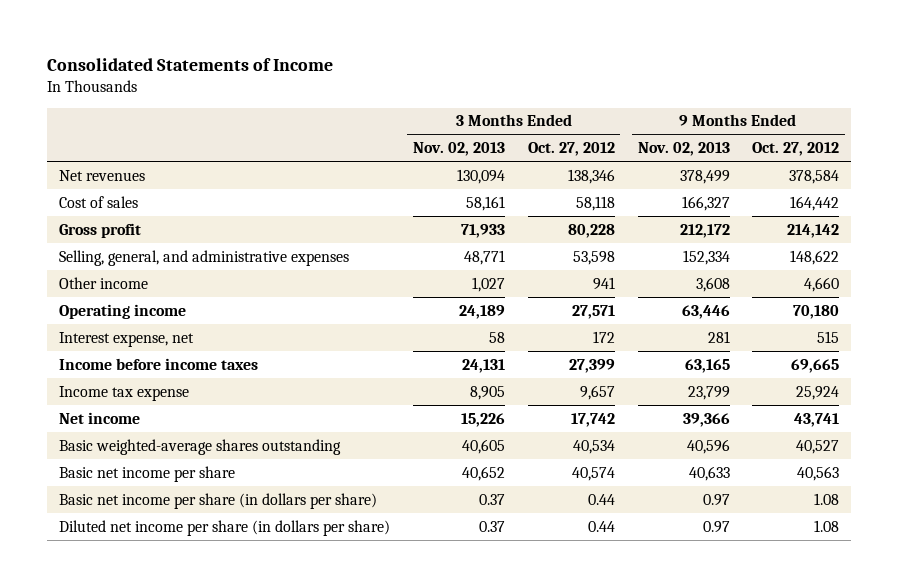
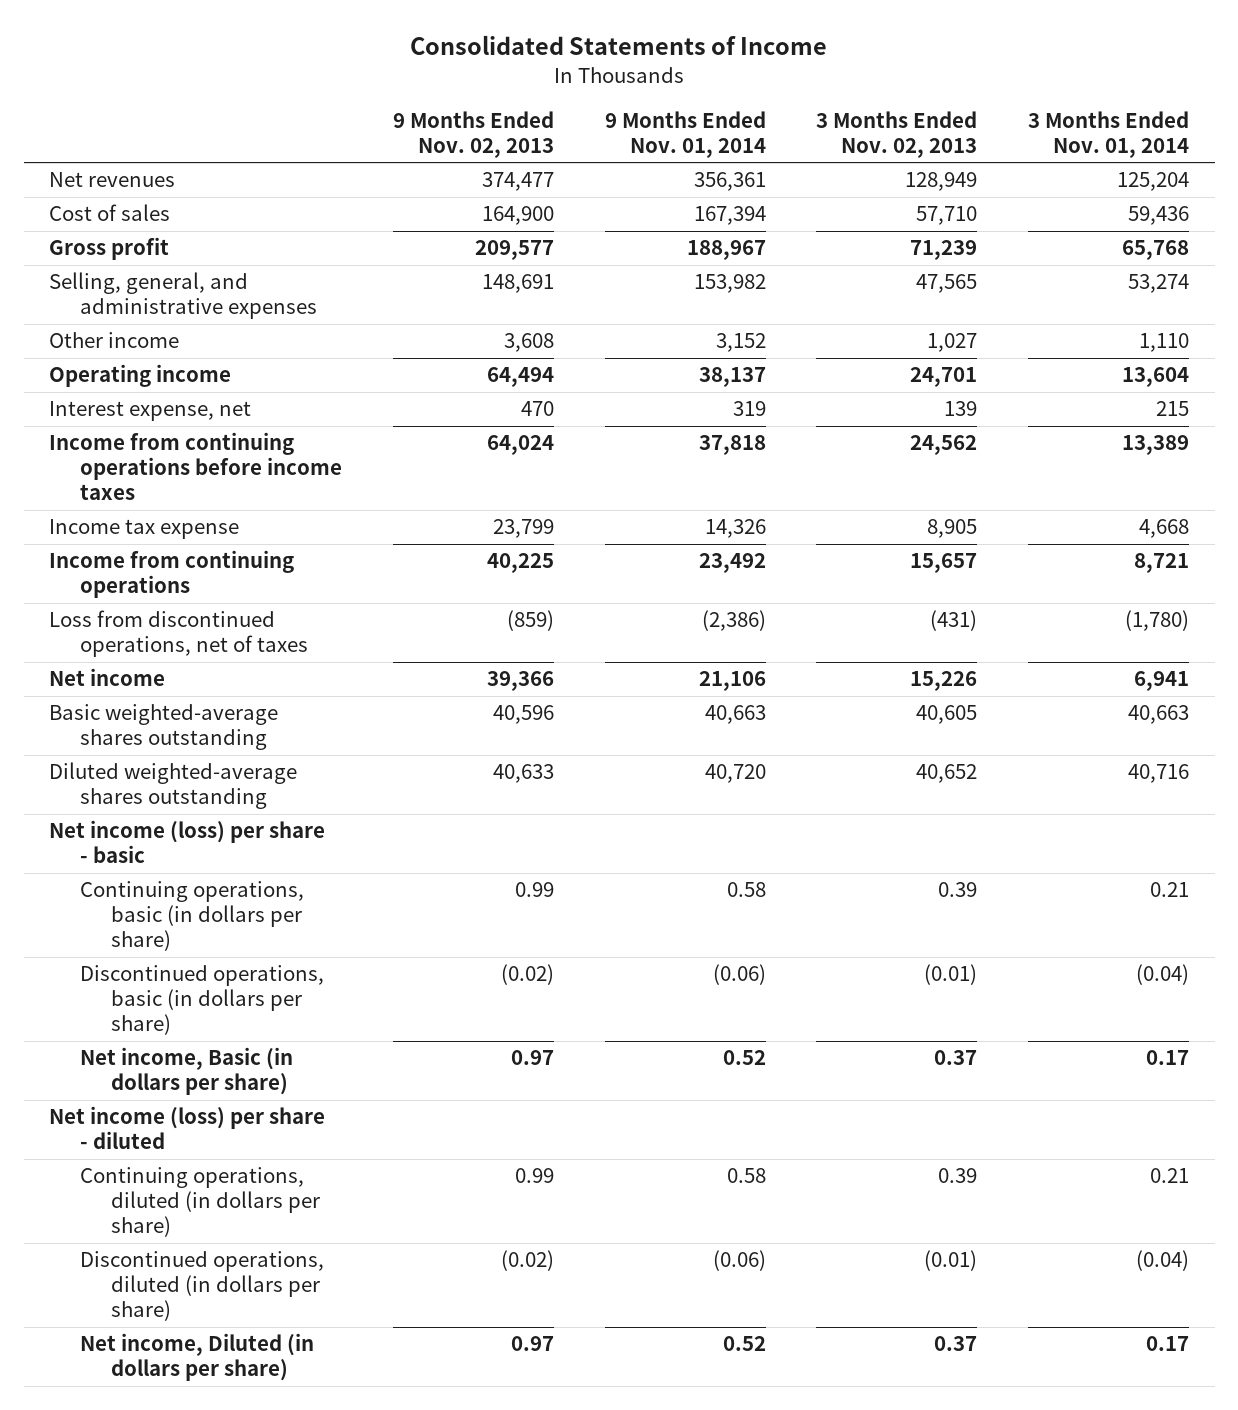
[527,142,615,157] Oct. 27, 2012 -> none
[752,142,840,157] Oct. 27, 2012 -> none
none -> [604,110,766,158] 9 Months Ended Nov. 01, 2014
none -> [1028,110,1190,158] 3 Months Ended Nov. 01, 2014
[456,168,505,184] 130,094 -> [905,172,978,192] 128,949
[679,169,730,184] 378,499 -> [481,172,554,192] 374,477
[465,195,505,211] 58,161 -> [916,206,978,226] 57,710
[681,195,730,211] 166,327 -> [481,206,554,226] 164,900
[460,223,505,238] 71,933 -> [910,240,978,261] 71,239
[679,223,730,238] 212,172 -> [474,240,554,261] 209,577
[463,249,505,265] 48,771 -> [916,274,978,294] 47,565
[682,249,730,265] 152,334 -> [481,274,554,294] 148,691
[458,304,505,319] 24,189 -> [910,367,978,388] 24,701
[681,304,730,319] 63,446 -> [486,367,554,388] 64,494
[488,331,505,343] 58 -> [944,401,978,417] 139
[707,330,730,343] 281 -> [520,401,554,417] 470
[58,357,258,370] Income before income taxes -> [49,432,342,501] Income from continuing operations before income taxes
[461,358,505,373] 24,131 -> [910,435,978,456] 24,562
[684,358,730,373] 63,165 -> [486,435,554,456] 64,024
none -> [49,550,295,599] Income from continuing operations
none -> [49,610,308,658] Loss from discontinued operations, net of taxes
[58,465,235,482] Basic net income per share -> [49,762,298,810] Diluted weighted-average shares outstanding
none -> [49,820,326,864] Net income (loss) per share - basic
none -> [79,881,304,952] Continuing operations, basic (in dollars per share)
none -> [79,965,324,1036] Discontinued operations, basic (in dollars per share)
[58,492,377,509] Basic net income per share (in dollars per share) -> [79,1047,293,1096] Net income, Basic (in dollars per share)
none -> [49,1106,326,1150] Net income (loss) per share - diluted
none -> [79,1167,320,1238] Continuing operations, diluted (in dollars per share)
none -> [79,1251,324,1322] Discontinued operations, diluted (in dollars per share)
[58,519,390,536] Diluted net income per share (in dollars per share) -> [79,1333,314,1382] Net income, Diluted (in dollars per share)

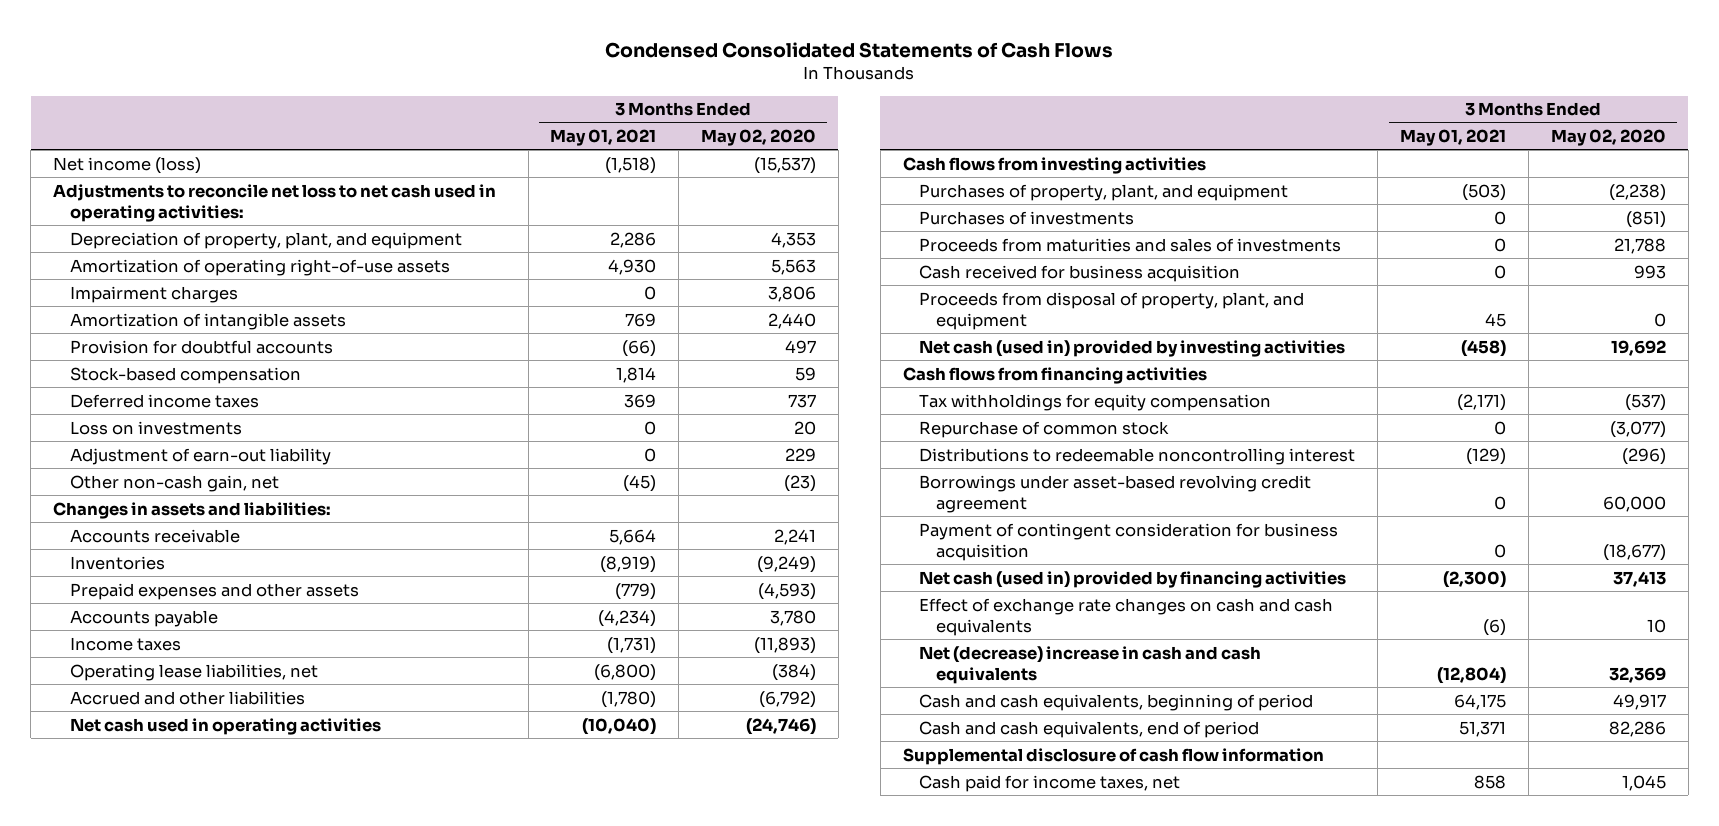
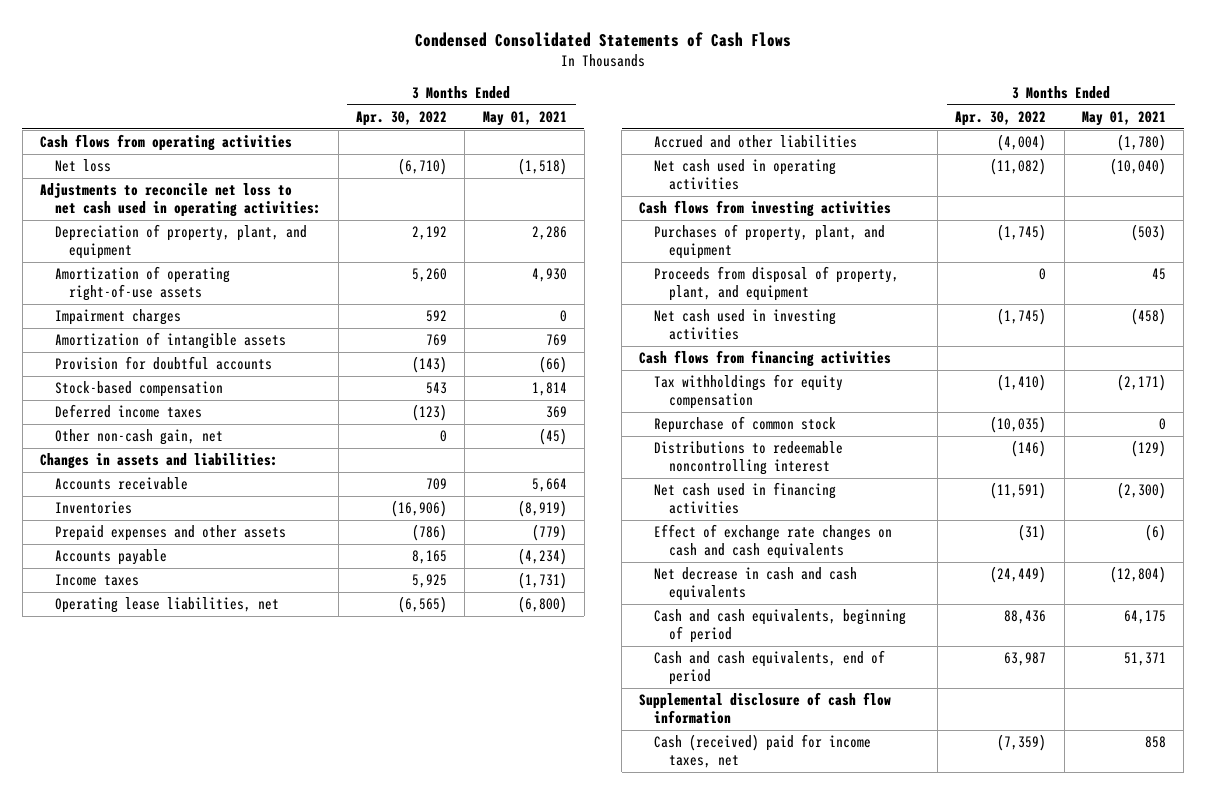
[701,129,817,147] May 02, 2020 -> none
none -> [356,110,448,126] Apr. 30, 2022
none -> [40,134,293,152] Cash flows from operating activities
[52,156,201,174] Net income (loss) -> [54,159,111,173] Net loss
[69,420,242,435] Loss on investments -> none
[69,447,331,465] Adjustment of earn-out liability -> none
[919,210,1135,225] Purchases of investments -> none
[919,237,1342,252] Proceeds from maturities and sales of investments -> none
[919,264,1241,282] Cash received for business acquisition -> none
[919,339,1346,357] Net cash (used in) provided by investing activities -> [653,309,836,341] Net cash used in investing activities
[919,474,1312,514] Borrowings under asset-based revolving credit agreement -> none
[919,522,1339,562] Payment of contingent consideration for business acquisition -> none
[919,570,1347,588] Net cash (used in) provided by financing activities -> [653,482,836,515] Net cash used in financing activities
[919,645,1262,685] Net (decrease) increase in cash and cash equivalents -> [653,567,857,602] Net decrease in cash and cash equivalents
[919,774,1181,792] Cash paid for income taxes, net -> [653,734,871,769] Cash (received) paid for income taxes, net

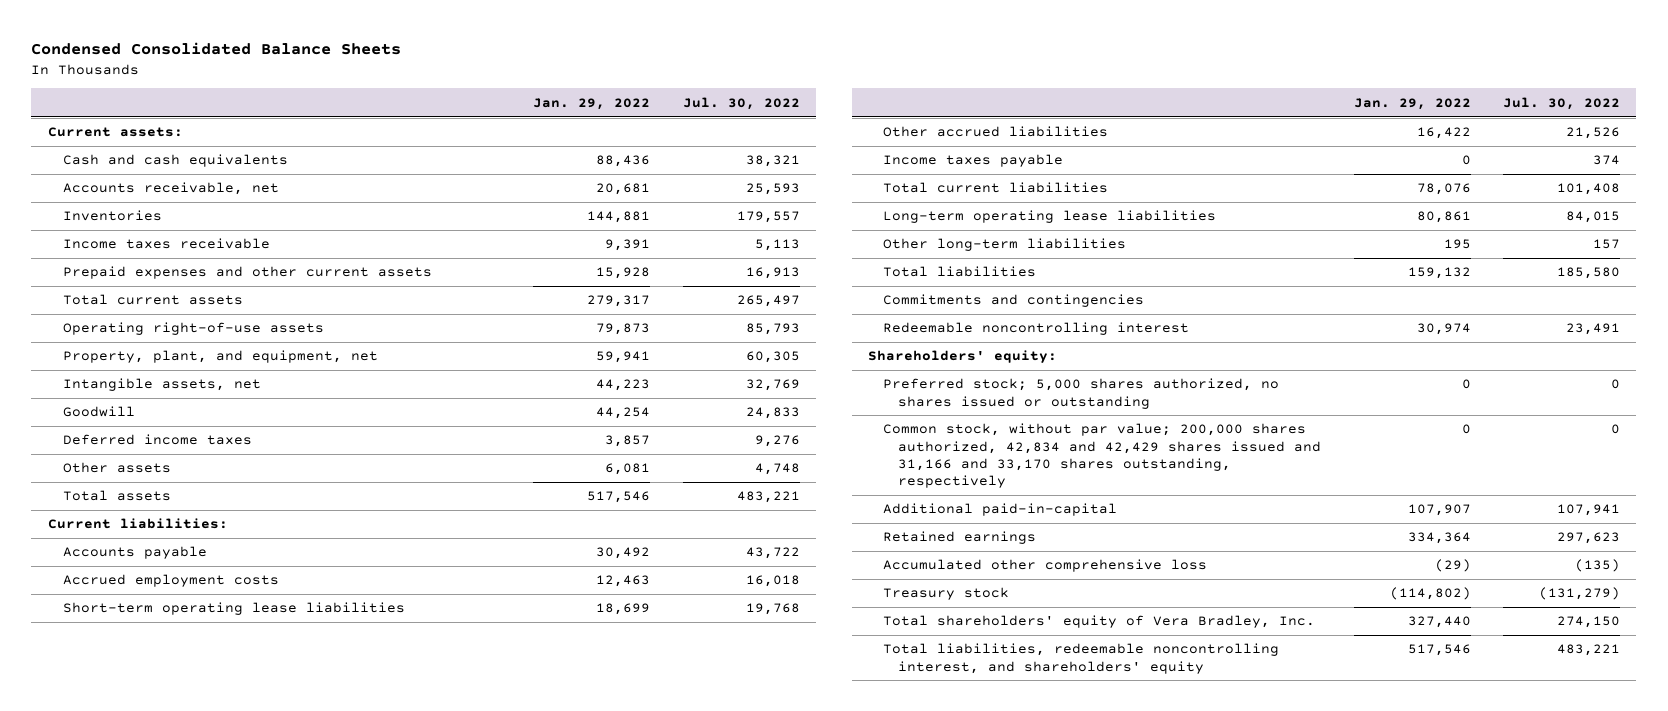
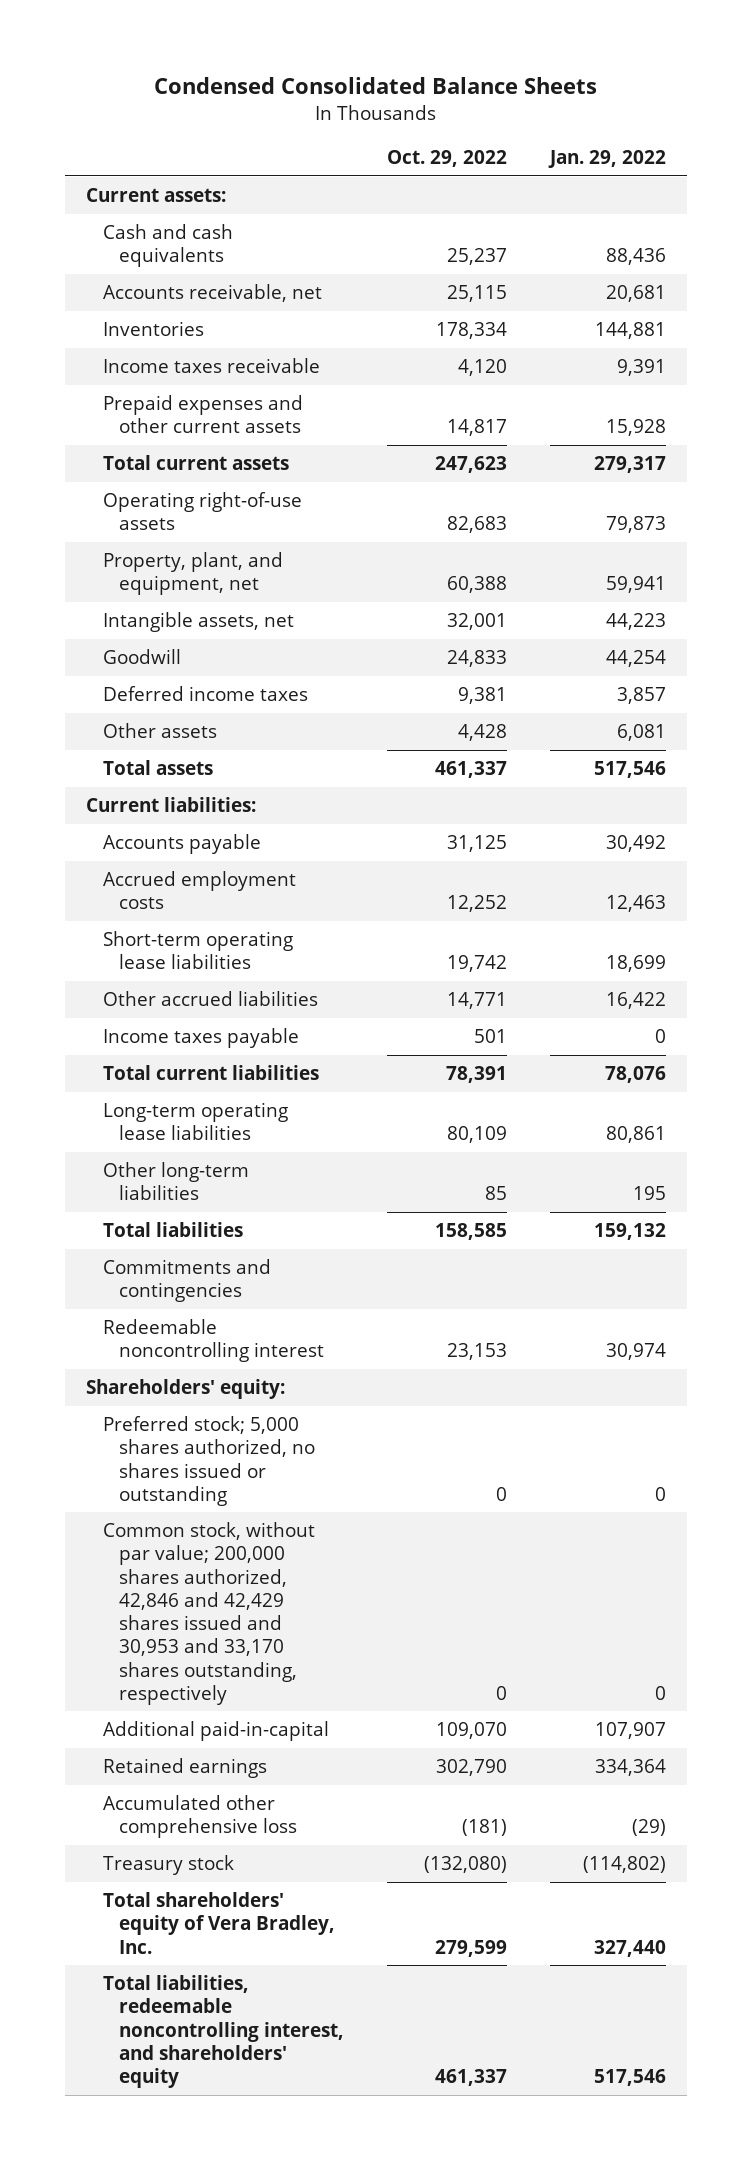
[682,96,800,110] Jul. 30, 2022 -> none
none -> [387,150,508,168] Oct. 29, 2022
[883,423,1322,488] Common stock, without par value; 200,000 shares authorized, 42,834 and 42,429 shares issued and 31,166 and 33,170 shares outstanding, respectively -> [102,1522,315,1706] Common stock, without par value; 200,000 shares authorized, 42,846 and 42,429 shares issued and 30,953 and 33,170 shares outstanding, respectively

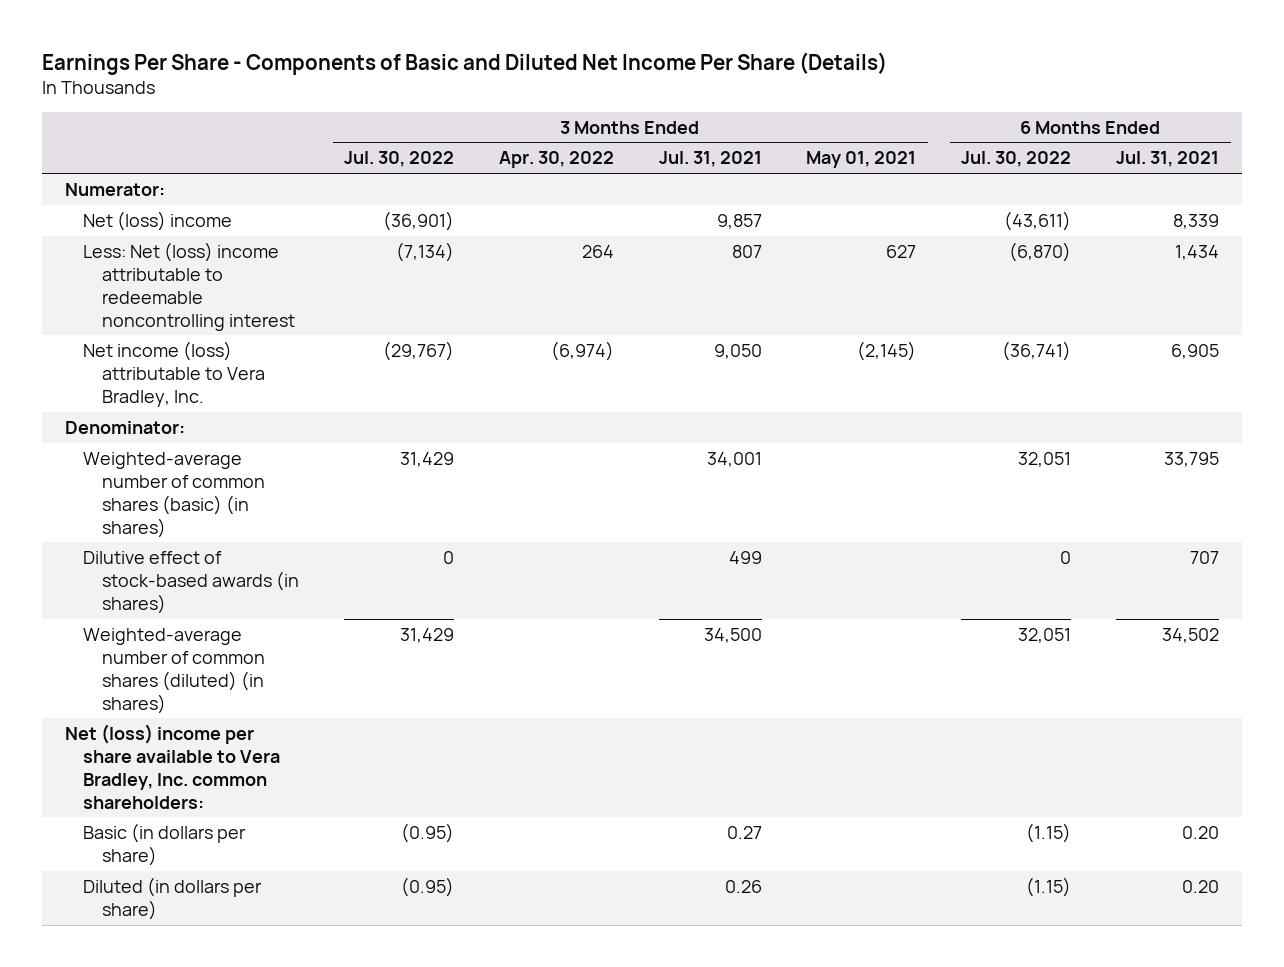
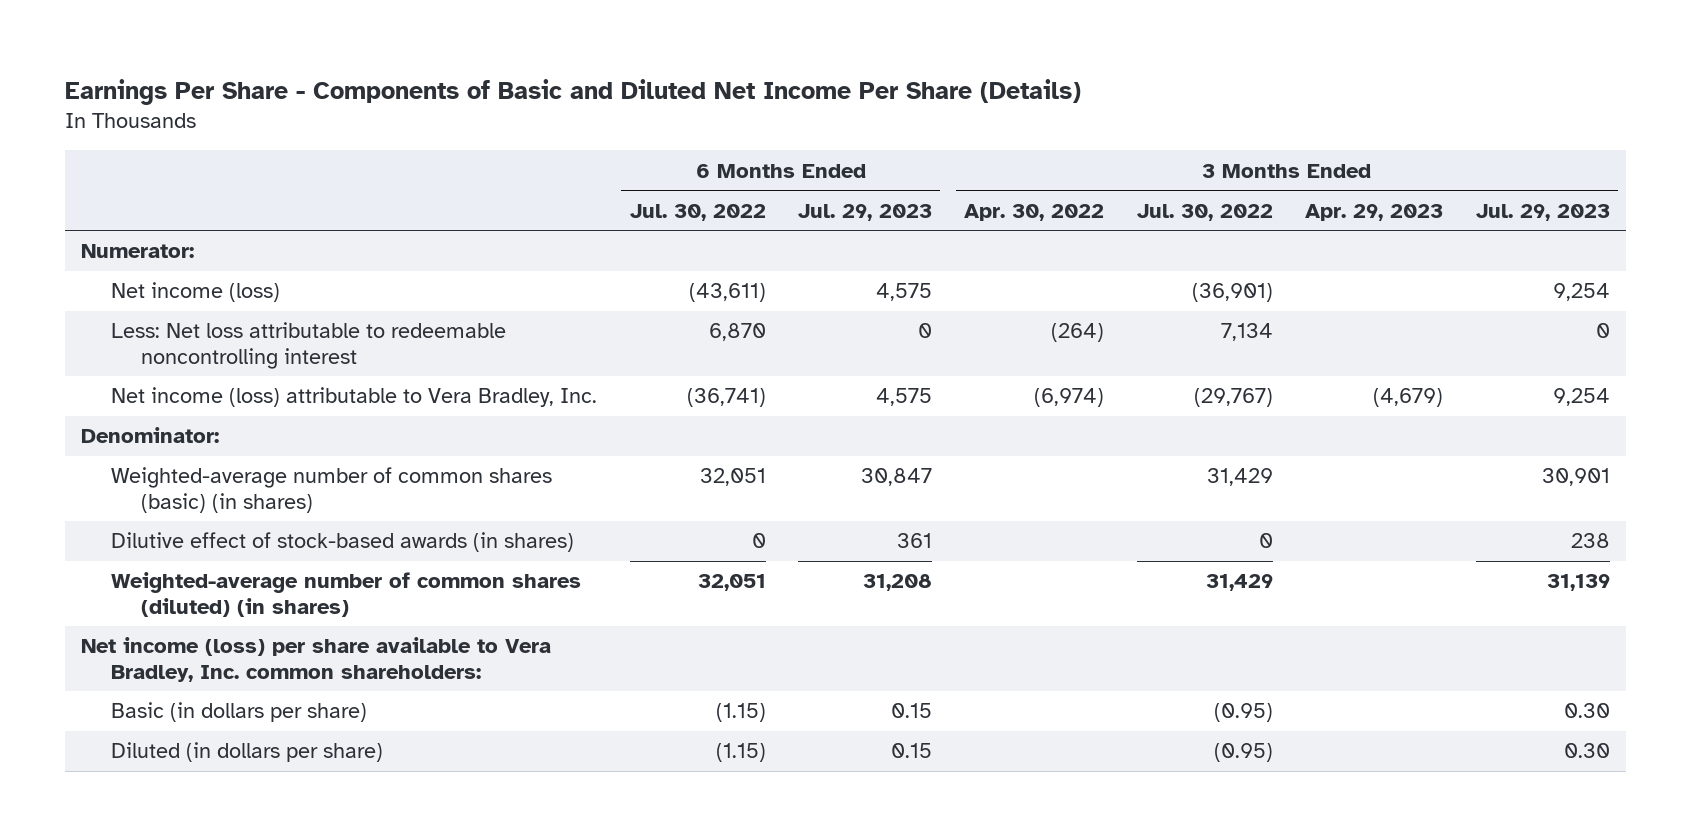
[658,151,762,168] Jul. 31, 2021 -> none
[806,151,917,169] May 01, 2021 -> none
[1116,151,1220,168] Jul. 31, 2021 -> none
none -> [798,203,933,221] Jul. 29, 2023
none -> [1305,203,1444,221] Apr. 29, 2023
none -> [1475,203,1610,221] Jul. 29, 2023
[83,210,233,231] Net (loss) income -> [111,282,281,303] Net income (loss)
[83,241,295,331] Less: Net (loss) income attributable to redeemable noncontrolling interest -> [111,322,507,369] Less: Net loss attributable to redeemable noncontrolling interest
[395,241,454,262] (7,134) -> [1220,323,1273,342] 7,134
[581,244,614,258] 264 -> [1051,323,1105,343] (264)
[1009,241,1072,262] (6,870) -> [708,323,766,342] 6,870
[64,723,281,809] Net (loss) income per share available to Vera Bradley, Inc. common shareholders: -> [81,637,552,682] Net income (loss) per share available to Vera Bradley, Inc. common shareholders:

